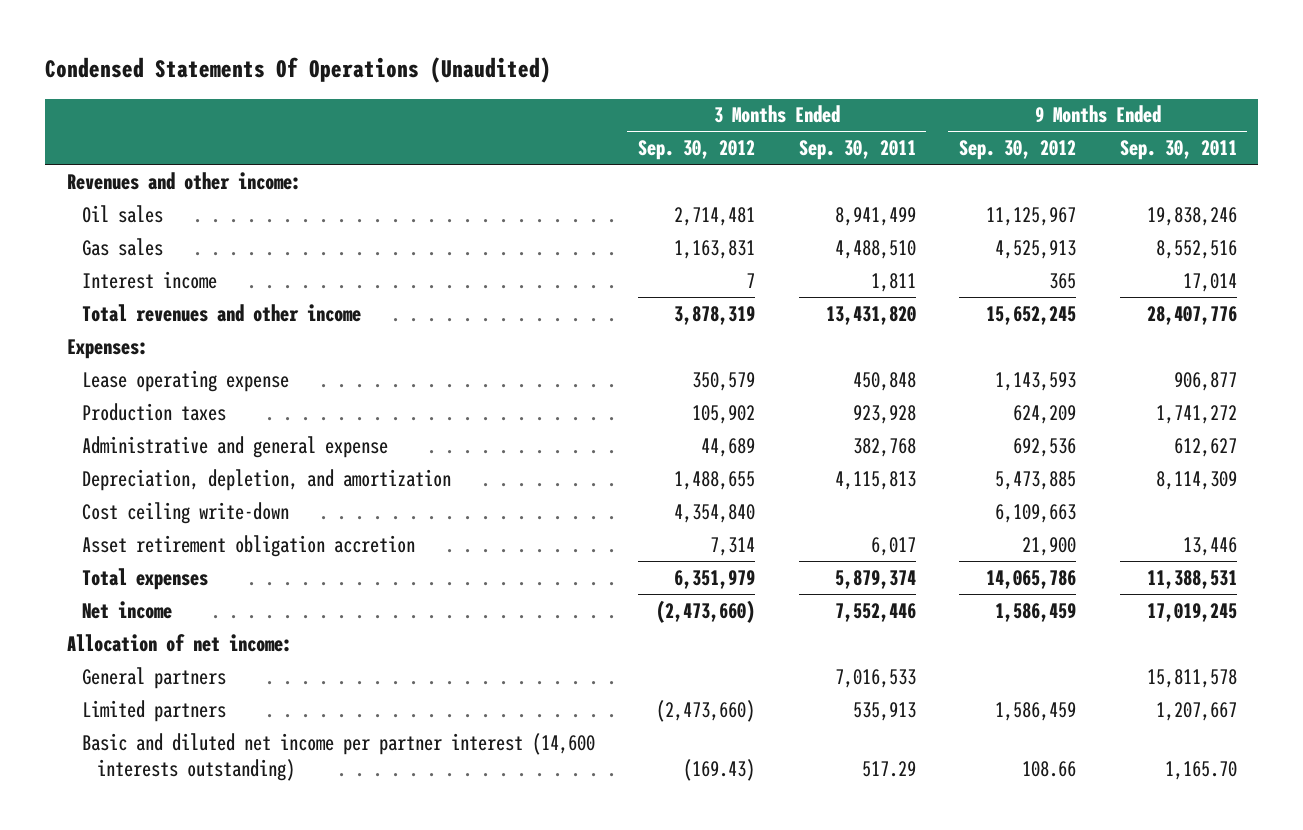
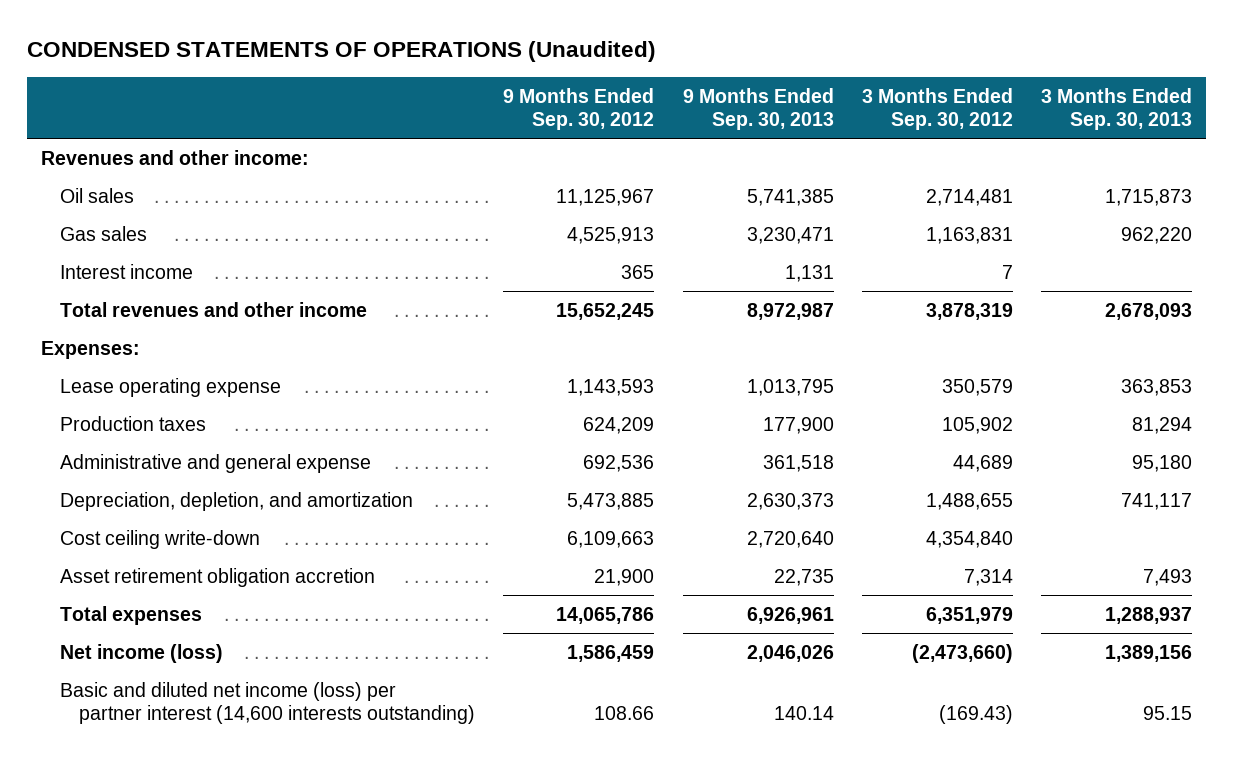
[44,57,551,84] Condensed Statements Of Operations (Unaudited) -> [26,41,656,63] CONDENSED STATEMENTS OF OPERATIONS (Unaudited)
[798,140,916,161] Sep. 30, 2011 -> none
[1119,140,1237,161] Sep. 30, 2011 -> none
none -> [682,88,834,131] 9 Months Ended Sep. 30, 2013
none -> [1041,88,1193,131] 3 Months Ended Sep. 30, 2013
[66,633,292,652] Allocation of net income: -> none
[81,666,226,689] General partners -> none
[81,699,226,722] Limited partners -> none
[81,600,172,619] Net income -> [60,643,224,663] Net income (loss)
[81,732,595,781] Basic and diluted net income per partner interest (14,600 interests outstanding) -> [60,681,475,724] Basic and diluted net income (loss) per partner interest (14,600 interests outstanding)

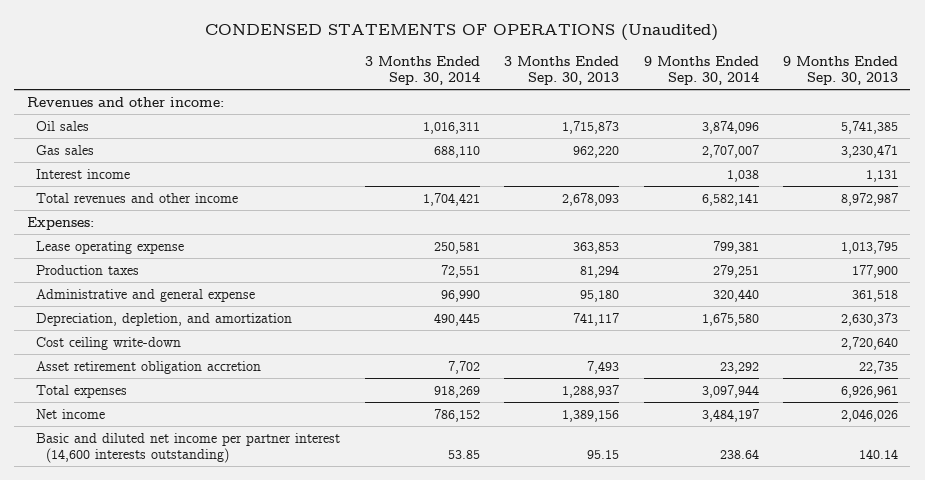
[503,88,655,131] 9 Months Ended Sep. 30, 2012 -> none
[861,88,1013,131] 3 Months Ended Sep. 30, 2012 -> none
none -> [364,55,480,85] 3 Months Ended Sep. 30, 2014
none -> [643,55,759,85] 9 Months Ended Sep. 30, 2014
[60,643,224,663] Net income (loss) -> [36,408,106,419] Net income
[60,681,475,724] Basic and diluted net income (loss) per partner interest (14,600 interests outstanding) -> [36,432,341,463] Basic and diluted net income per partner interest (14,600 interests outstanding)

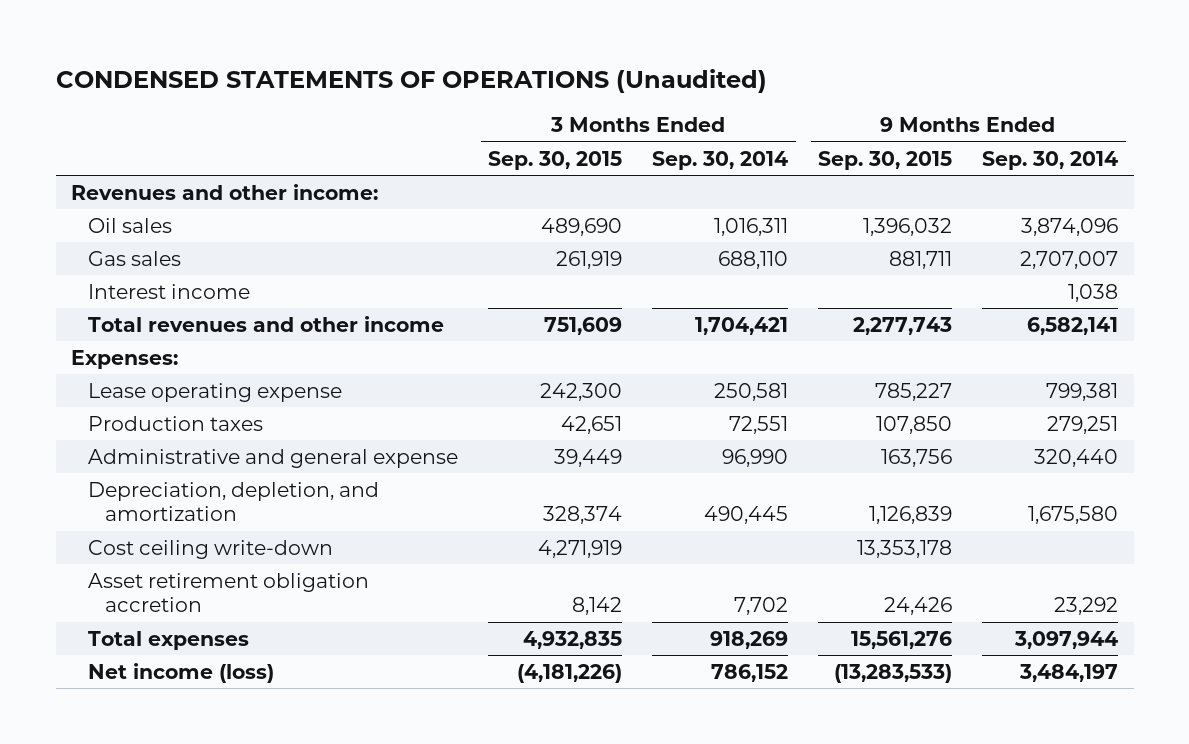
[504,55,620,85] 3 Months Ended Sep. 30, 2013 -> none
[783,55,899,85] 9 Months Ended Sep. 30, 2013 -> none
none -> [488,150,623,170] Sep. 30, 2015
none -> [818,150,953,170] Sep. 30, 2015
[36,432,341,463] Basic and diluted net income per partner interest (14,600 interests outstanding) -> none
[36,408,106,419] Net income -> [87,662,274,683] Net income (loss)

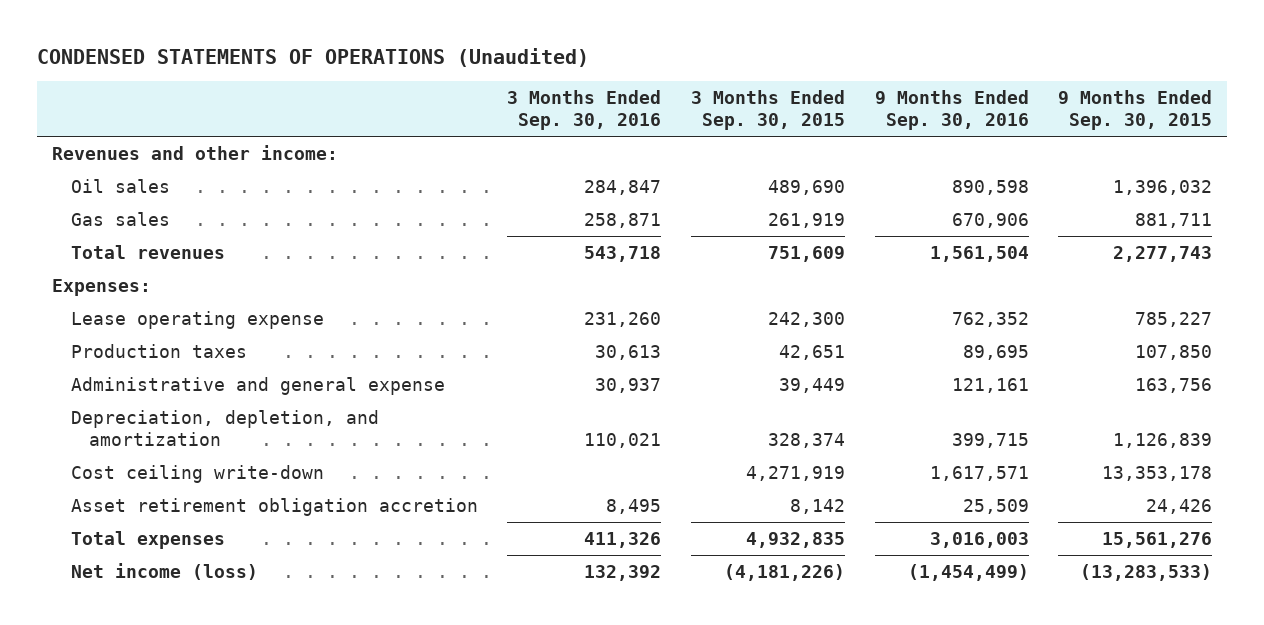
[652,150,789,170] Sep. 30, 2014 -> none
[982,150,1119,170] Sep. 30, 2014 -> none
none -> [507,90,662,131] 3 Months Ended Sep. 30, 2016
none -> [874,90,1029,131] 9 Months Ended Sep. 30, 2016
[87,283,250,299] Interest income -> none
[87,315,444,332] Total revenues and other income -> [70,244,225,259] Total revenues

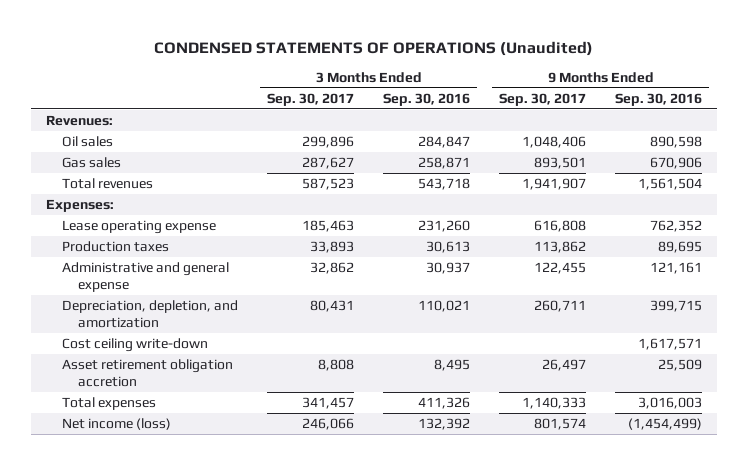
[690,90,845,131] 3 Months Ended Sep. 30, 2015 -> none
[1058,90,1213,131] 9 Months Ended Sep. 30, 2015 -> none
none -> [267,93,355,107] Sep. 30, 2017
none -> [499,93,587,107] Sep. 30, 2017
[51,144,338,160] Revenues and other income: -> [45,115,113,127] Revenues:

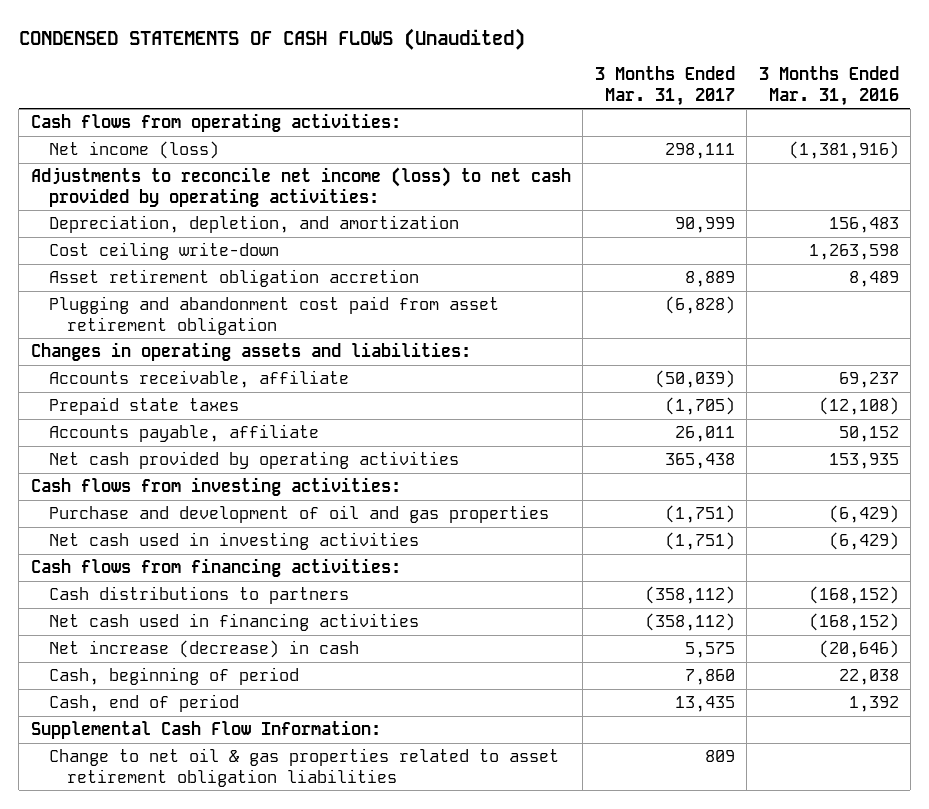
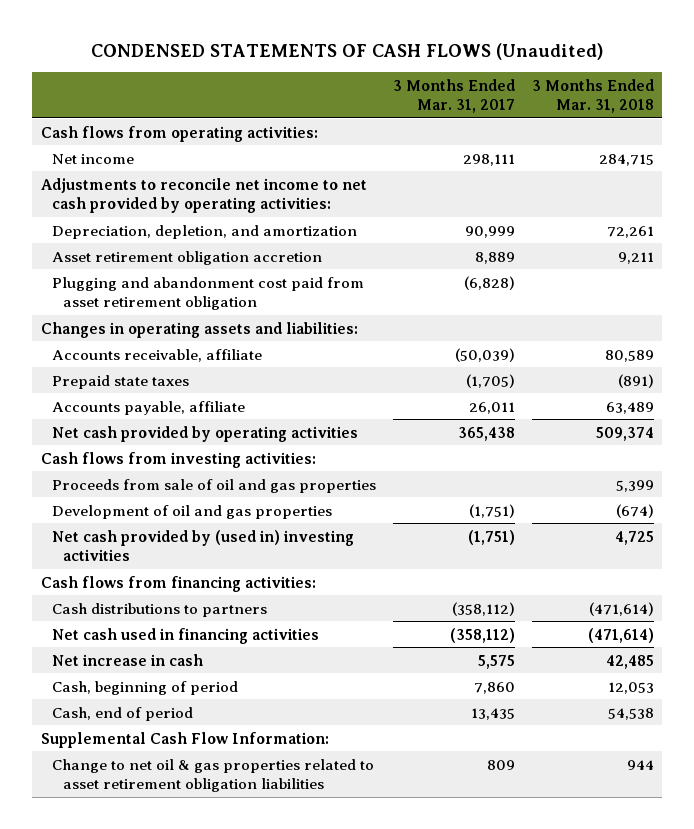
[758,66,899,106] 3 Months Ended Mar. 31, 2016 -> none
none -> [531,78,654,114] 3 Months Ended Mar. 31, 2018
[48,141,219,160] Net income (loss) -> [51,153,134,164] Net income
[30,167,571,207] Adjustments to reconcile net income (loss) to net cash provided by operating activities: -> [40,177,367,213] Adjustments to reconcile net income to net cash provided by operating activities:
[48,242,279,261] Cost ceiling write-down -> none
none -> [51,478,376,493] Proceeds from sale of oil and gas properties
[48,505,549,524] Purchase and development of oil and gas properties -> [51,504,332,519] Development of oil and gas properties
[48,532,419,551] Net cash used in investing activities -> [51,529,354,561] Net cash provided by (used in) investing activities
[48,640,359,659] Net increase (decrease) in cash -> [51,653,203,666] Net increase in cash

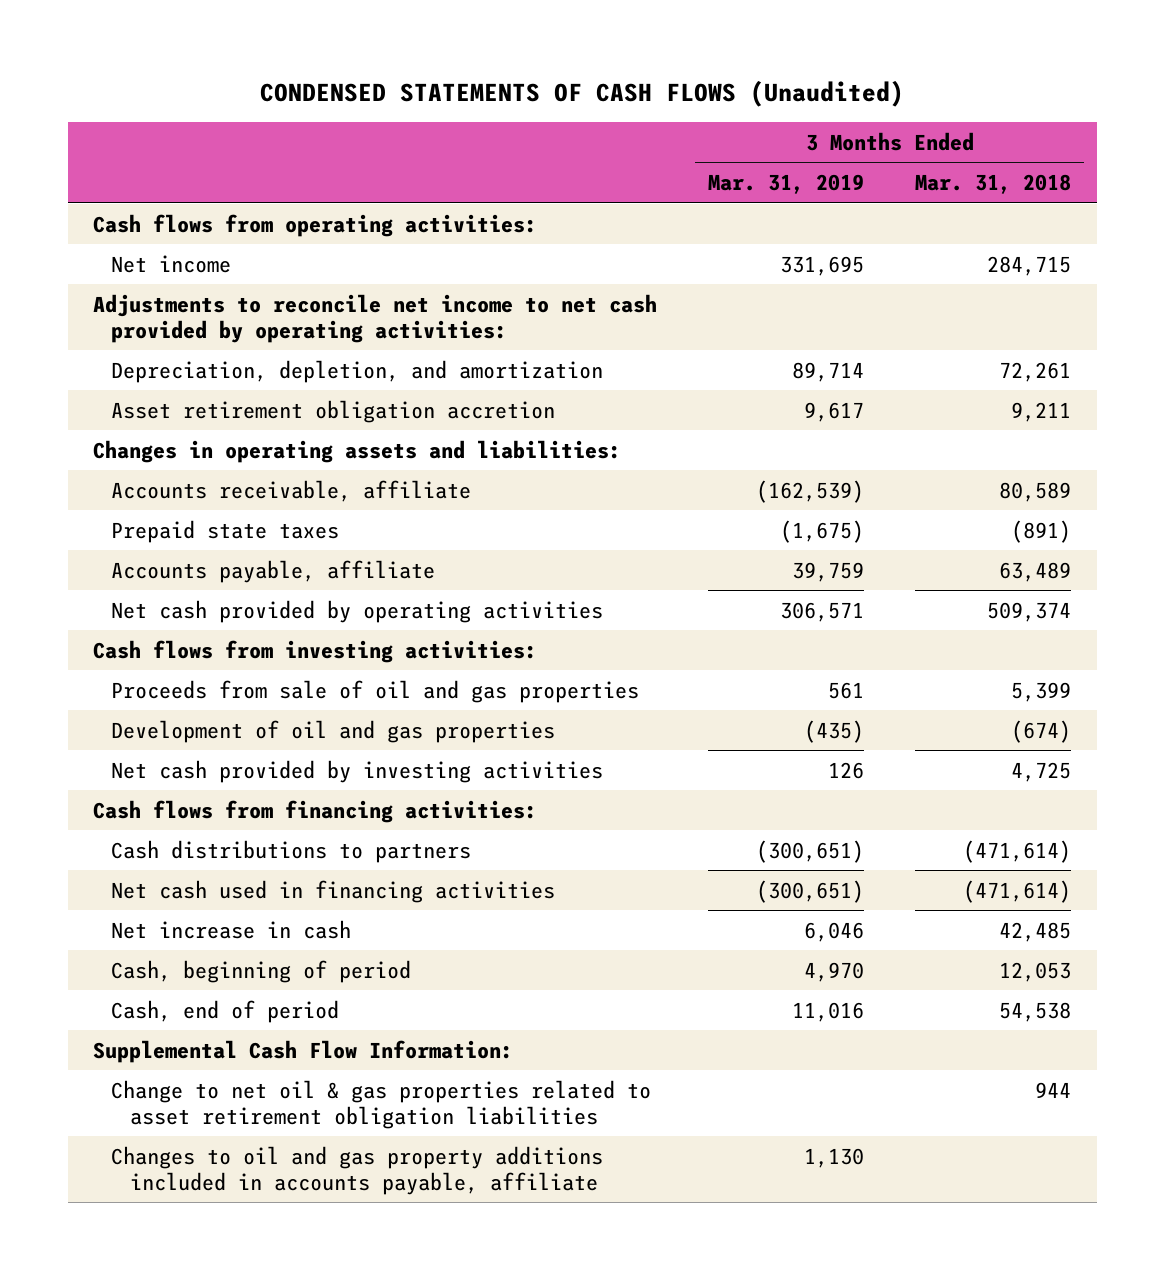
[392,78,515,114] 3 Months Ended Mar. 31, 2017 -> none
none -> [708,174,865,195] Mar. 31, 2019
[51,276,364,310] Plugging and abandonment cost paid from asset retirement obligation -> none
[51,529,354,561] Net cash provided by (used in) investing activities -> [111,759,604,783] Net cash provided by investing activities
none -> [111,1145,604,1195] Changes to oil and gas property additions included in accounts payable, affiliate

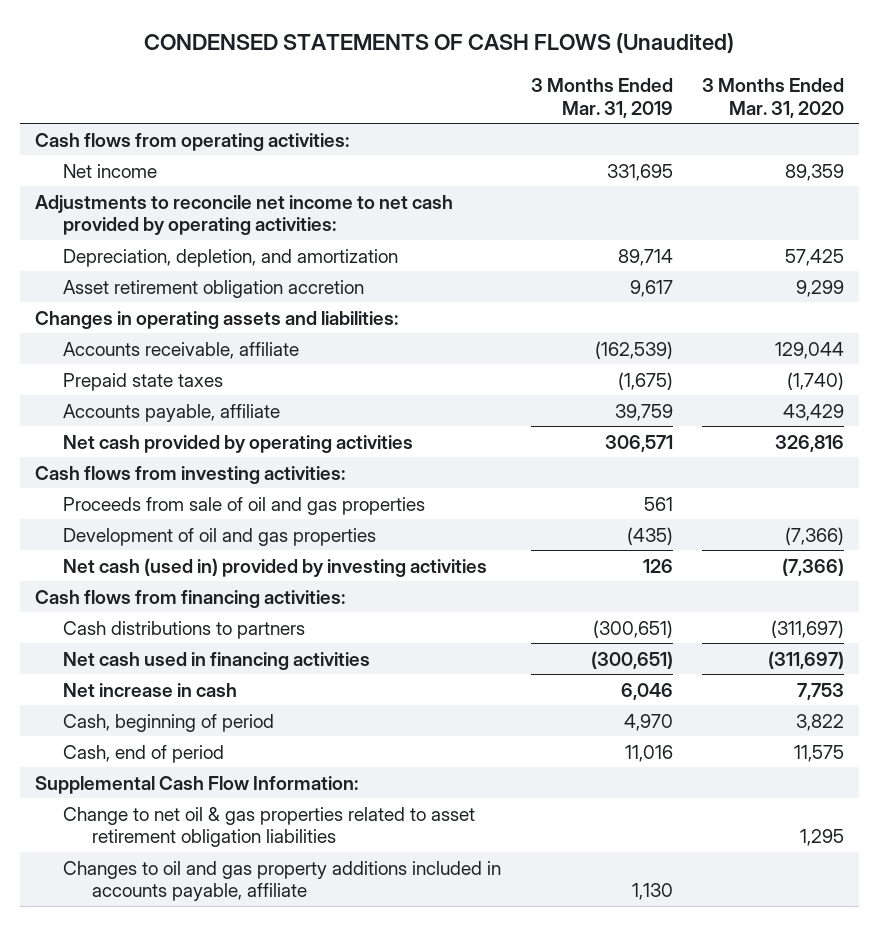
[915,174,1072,195] Mar. 31, 2018 -> none
none -> [701,77,844,118] 3 Months Ended Mar. 31, 2020
[111,759,604,783] Net cash provided by investing activities -> [63,557,488,577] Net cash (used in) provided by investing activities

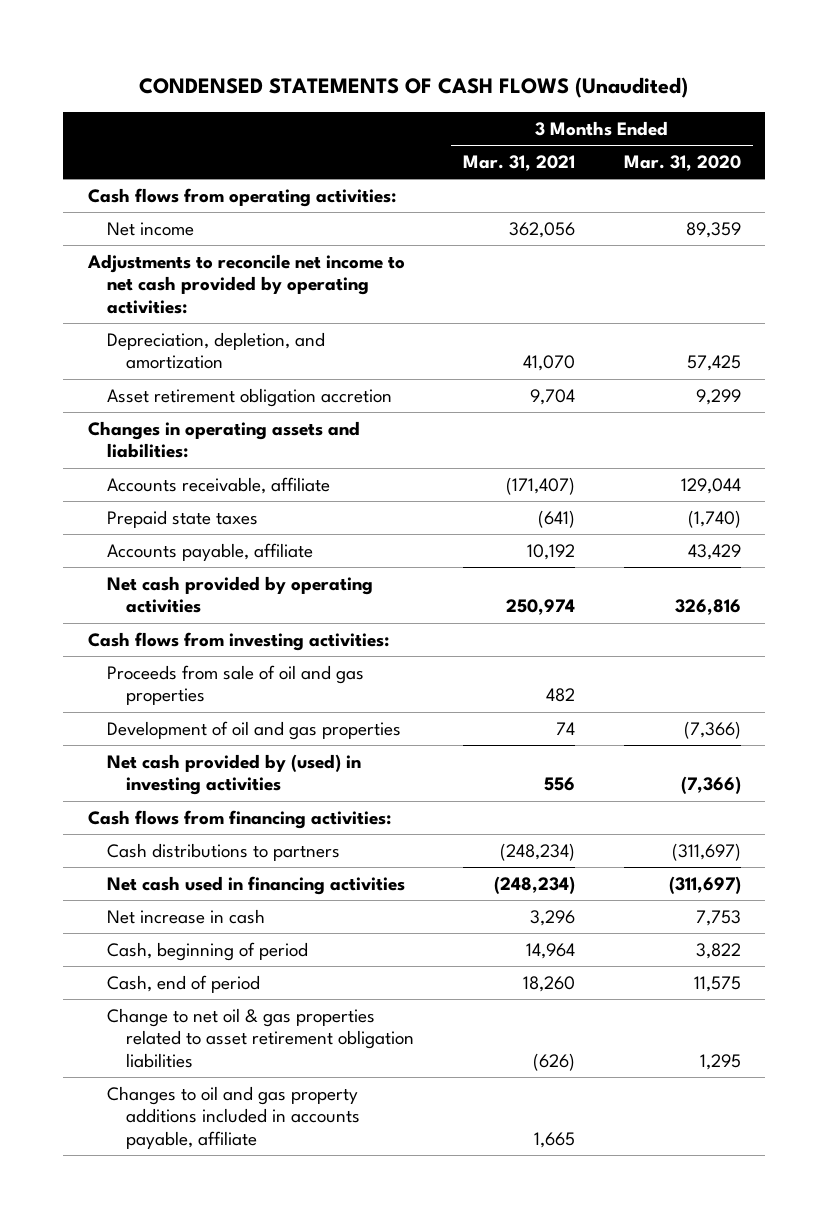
[530,77,673,118] 3 Months Ended Mar. 31, 2019 -> none
none -> [462,155,575,172] Mar. 31, 2021
[63,557,488,577] Net cash (used in) provided by investing activities -> [106,753,361,796] Net cash provided by (used) in investing activities
[35,775,359,794] Supplemental Cash Flow Information: -> none

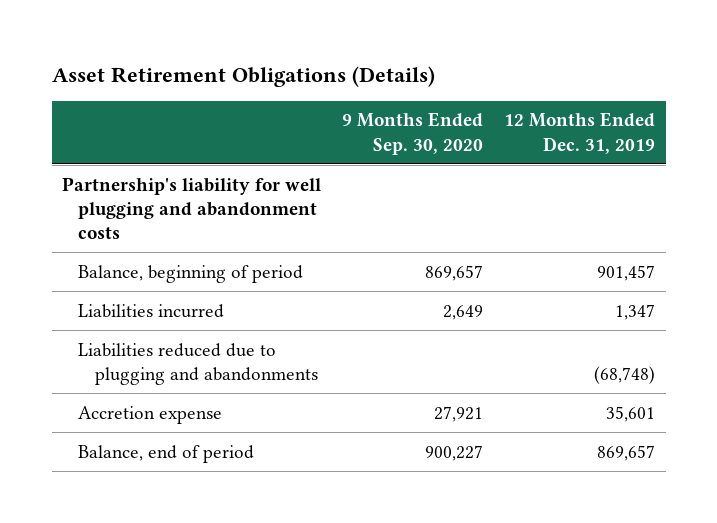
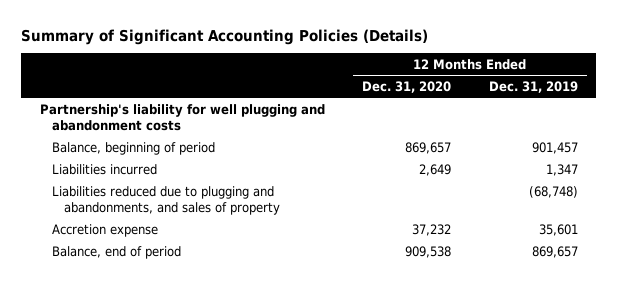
[51,65,435,87] Asset Retirement Obligations (Details) -> [21,28,429,45] Summary of Significant Accounting Policies (Details)
[342,112,484,155] 9 Months Ended Sep. 30, 2020 -> none
none -> [362,80,452,93] Dec. 31, 2020
[78,342,318,385] Liabilities reduced due to plugging and abandonments -> [52,185,281,215] Liabilities reduced due to plugging and abandonments, and sales of property

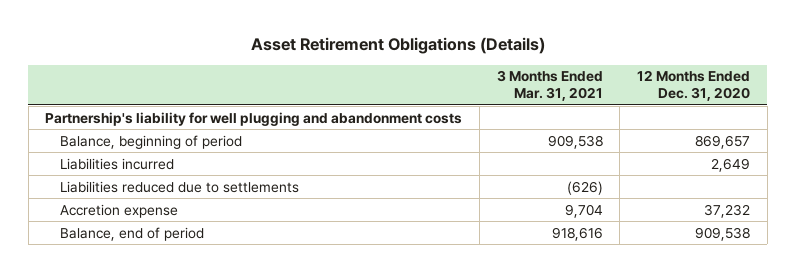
[21,28,429,45] Summary of Significant Accounting Policies (Details) -> [250,37,545,55] Asset Retirement Obligations (Details)
[488,80,578,93] Dec. 31, 2019 -> none
none -> [496,70,603,102] 3 Months Ended Mar. 31, 2021
[52,185,281,215] Liabilities reduced due to plugging and abandonments, and sales of property -> [60,180,300,193] Liabilities reduced due to settlements

